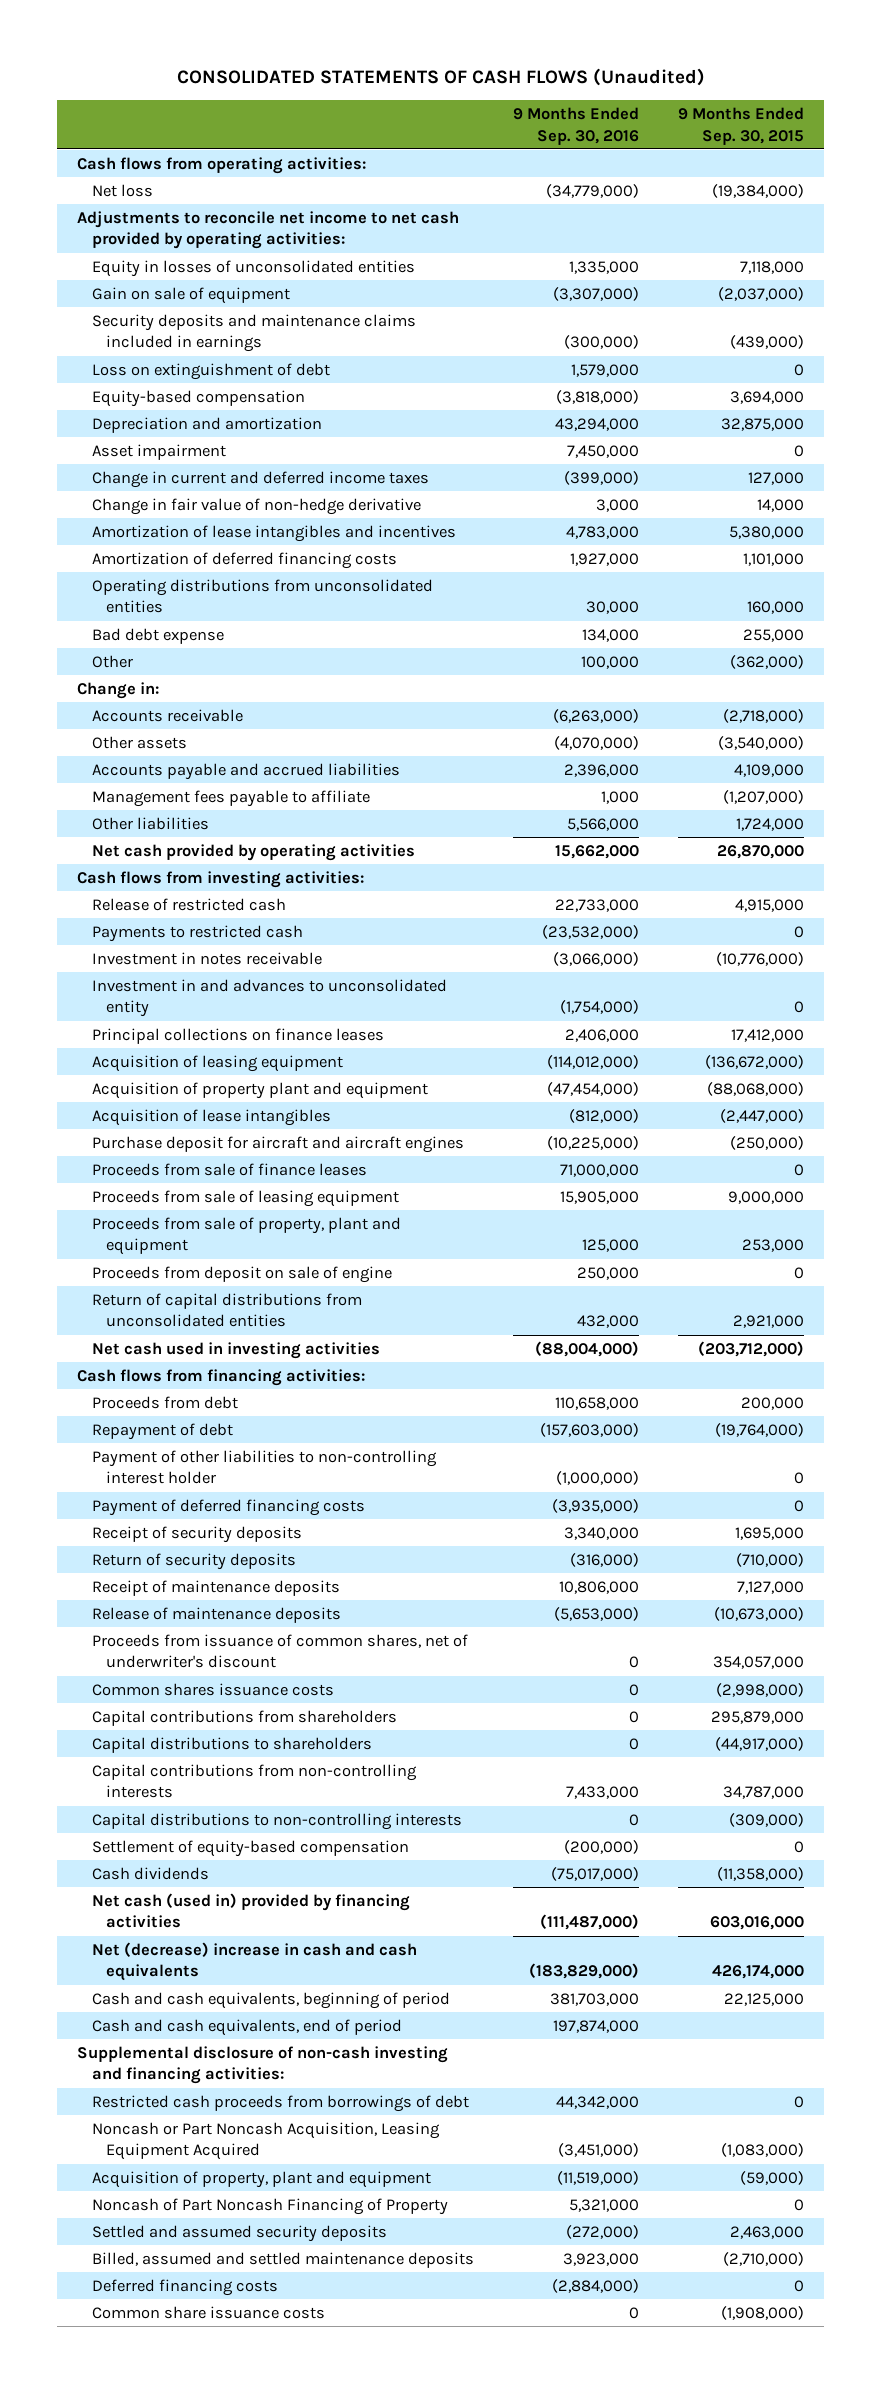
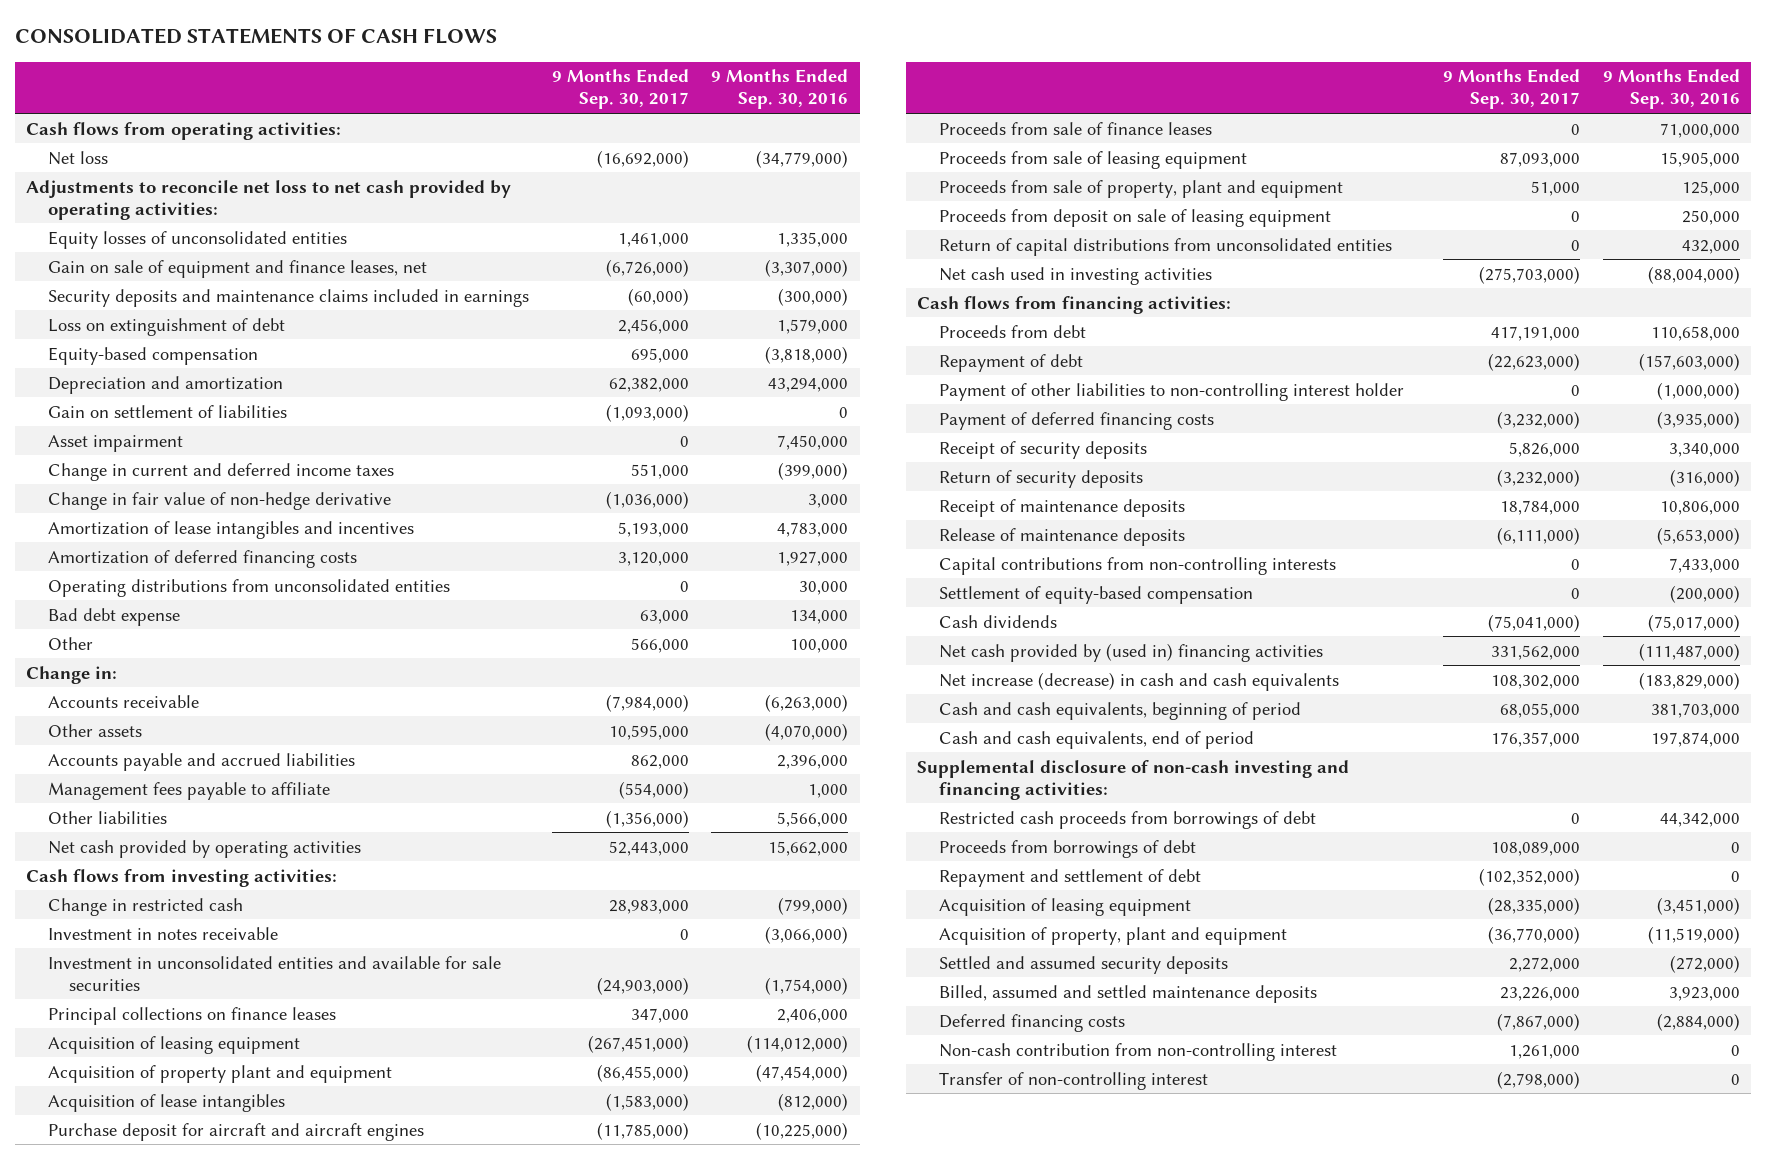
[176,68,705,87] CONSOLIDATED STATEMENTS OF CASH FLOWS (Unaudited) -> [14,28,497,45] CONSOLIDATED STATEMENTS OF CASH FLOWS
[678,106,805,145] 9 Months Ended Sep. 30, 2015 -> none
none -> [551,69,689,110] 9 Months Ended Sep. 30, 2017
[77,210,460,250] Adjustments to reconcile net income to net cash provided by operating activities: -> [26,179,512,220] Adjustments to reconcile net loss to net cash provided by operating activities:
[91,259,415,277] Equity in losses of unconsolidated entities -> [47,230,347,249] Equity losses of unconsolidated entities
[91,286,290,304] Gain on sale of equipment -> [47,259,427,278] Gain on sale of equipment and finance leases, net
none -> [47,404,287,418] Gain on settlement of liabilities
[91,924,303,942] Payments to restricted cash -> none
[91,897,286,911] Release of restricted cash -> [47,897,243,916] Change in restricted cash
[554,898,639,912] 22,733,000 -> [778,896,849,915] (799,000)
[91,978,447,1018] Investment in and advances to unconsolidated entity -> [47,955,501,991] Investment in unconsolidated entities and available for sale securities
[91,1265,392,1283] Proceeds from deposit on sale of engine -> [938,208,1331,227] Proceeds from deposit on sale of leasing equipment
[91,1633,468,1669] Proceeds from issuance of common shares, net of underwriter's discount -> none
[91,1682,334,1696] Common shares issuance costs -> none
[91,1709,397,1726] Capital contributions from shareholders -> none
[91,1736,372,1753] Capital distributions to shareholders -> none
[91,1812,462,1830] Capital distributions to non-controlling interests -> none
[91,1892,410,1929] Net cash (used in) provided by financing activities -> [938,642,1323,662] Net cash provided by (used in) financing activities
[91,1941,417,1982] Net (decrease) increase in cash and cash equivalents -> [938,671,1339,691] Net increase (decrease) in cash and cash equivalents
none -> [938,839,1196,858] Proceeds from borrowings of debt
none -> [938,868,1201,887] Repayment and settlement of debt
[91,2121,440,2161] Noncash or Part Noncash Acquisition, Leasing Equipment Acquired -> [938,897,1191,916] Acquisition of leasing equipment
[91,2197,448,2215] Noncash of Part Noncash Financing of Property -> none
[91,2305,325,2319] Common share issuance costs -> none
none -> [938,1042,1337,1061] Non-cash contribution from non-controlling interest
none -> [938,1071,1208,1090] Transfer of non-controlling interest

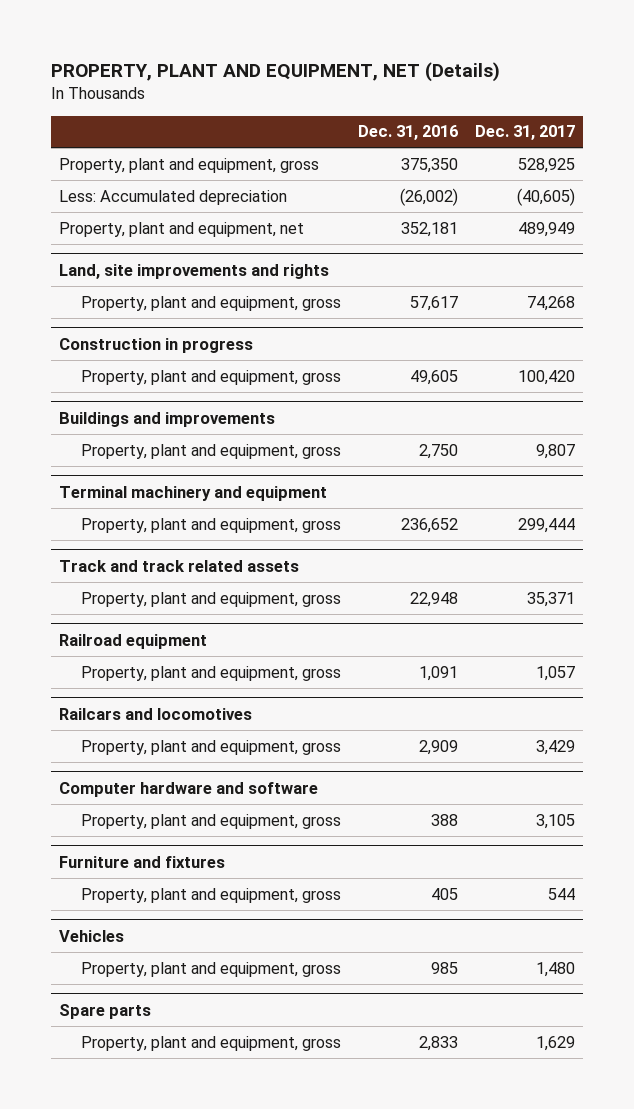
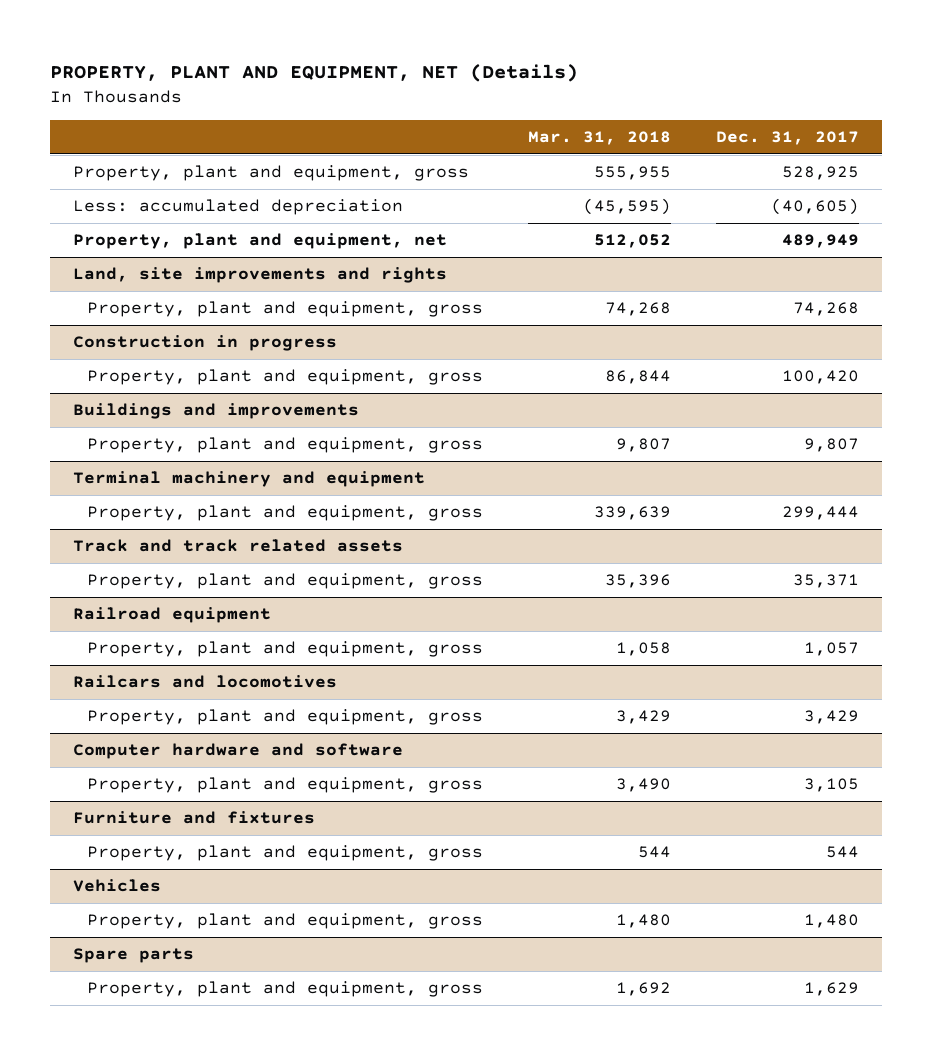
[357,125,458,141] Dec. 31, 2016 -> none
none -> [528,131,672,146] Mar. 31, 2018
[59,189,288,205] Less: Accumulated depreciation -> [73,199,404,216] Less: accumulated depreciation

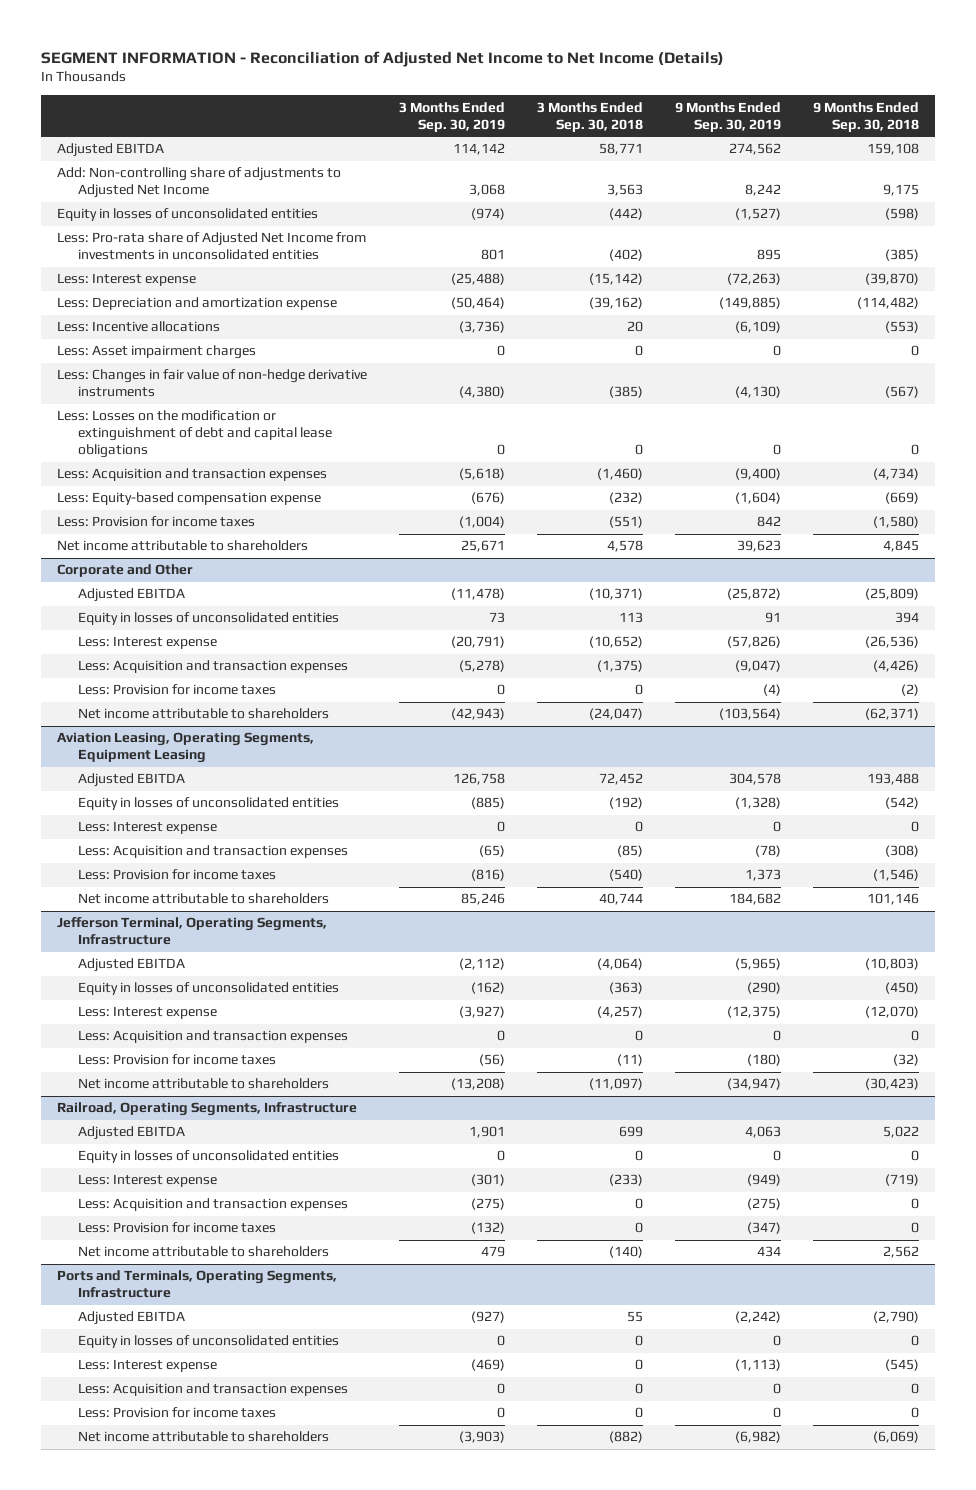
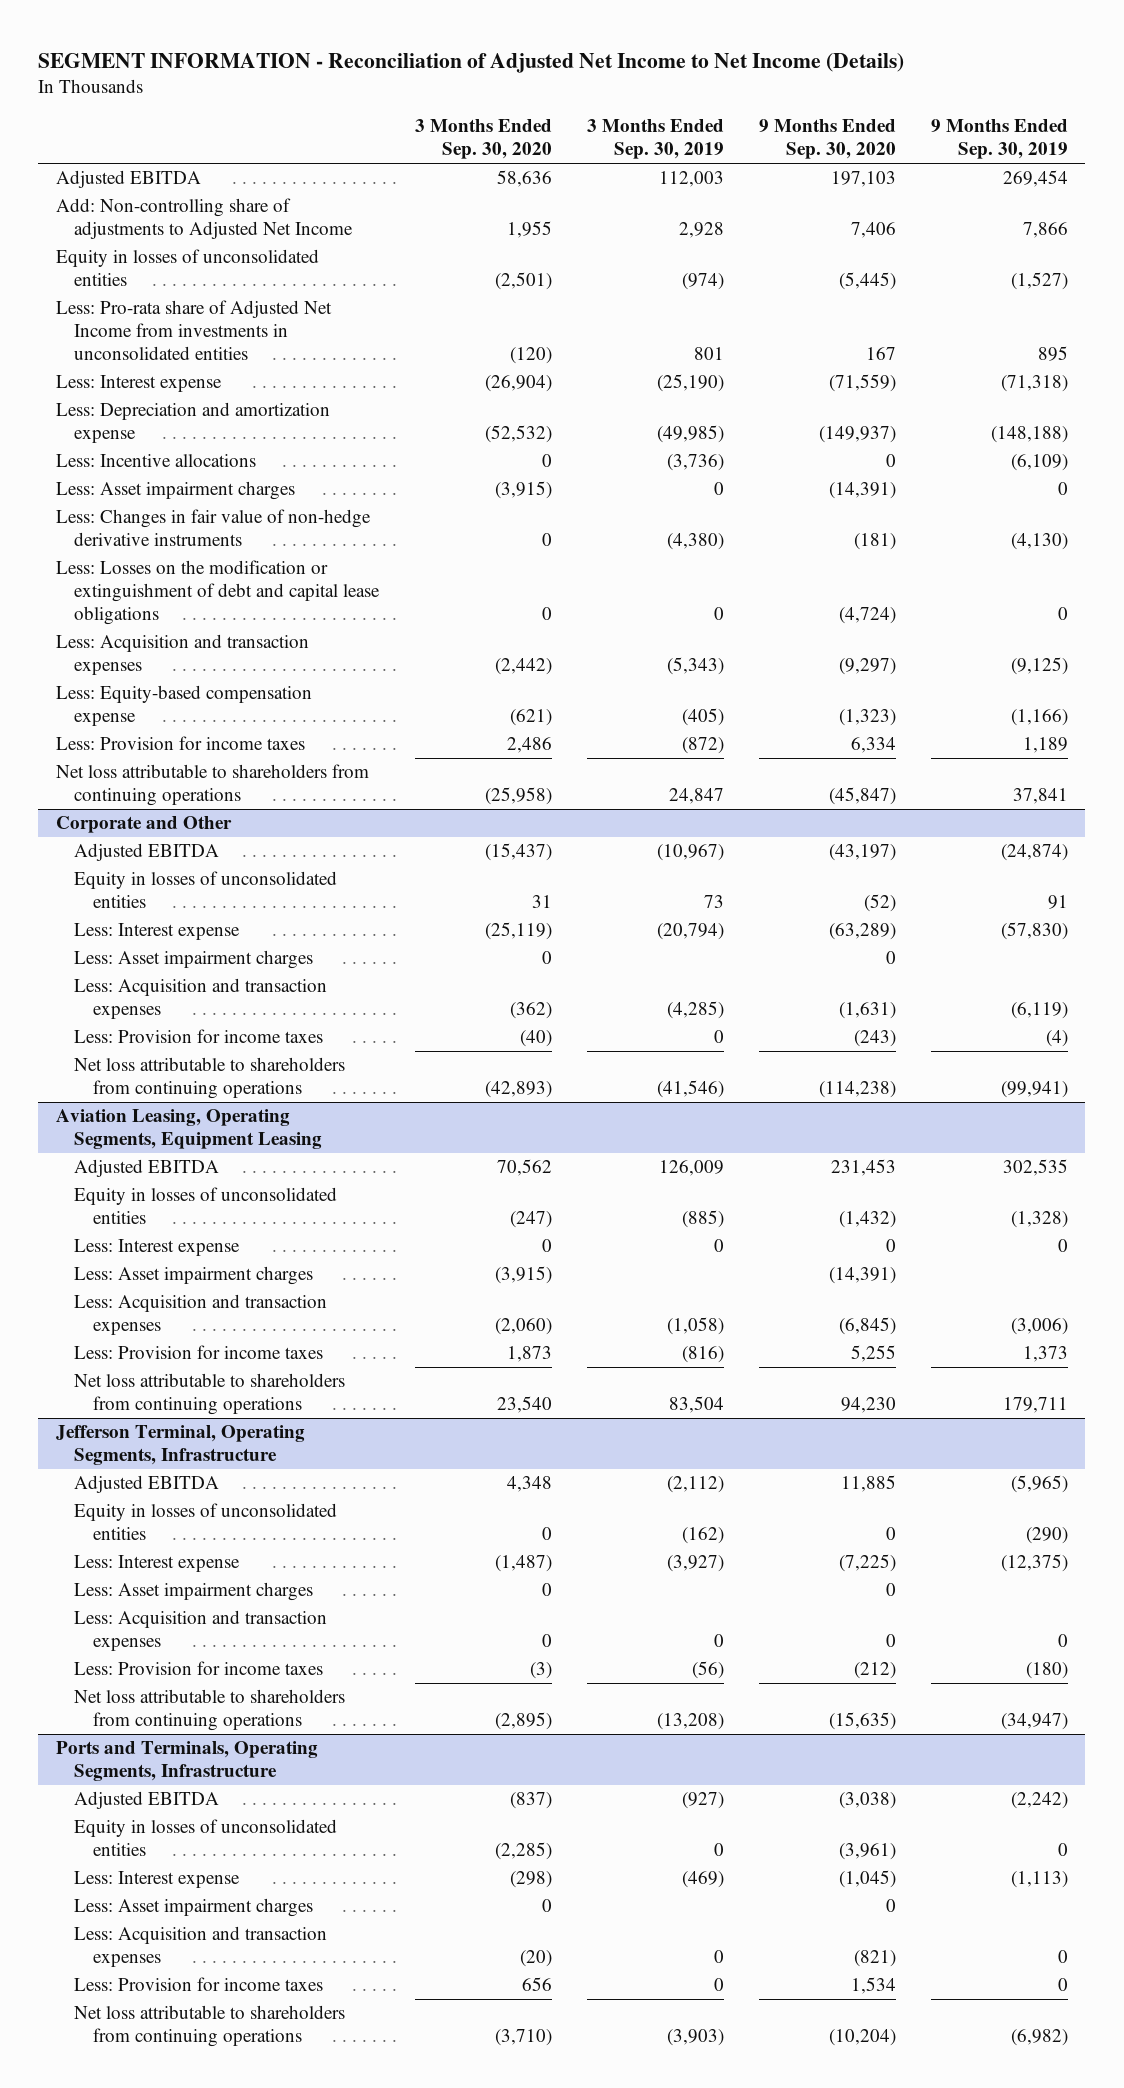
[537,101,644,132] 3 Months Ended Sep. 30, 2018 -> none
[813,101,920,132] 9 Months Ended Sep. 30, 2018 -> none
none -> [414,119,552,160] 3 Months Ended Sep. 30, 2020
none -> [758,119,896,160] 9 Months Ended Sep. 30, 2020
[453,143,506,156] 114,142 -> [658,171,724,188] 112,003
[729,143,782,156] 274,562 -> [1002,170,1068,188] 269,454
[469,184,506,197] 3,068 -> [678,222,724,239] 2,928
[745,184,782,197] 8,242 -> [1022,222,1068,239] 7,866
[451,273,506,286] (25,488) -> [656,374,724,393] (25,190)
[727,273,782,286] (72,263) -> [1000,375,1068,393] (71,318)
[451,297,506,310] (50,464) -> [656,425,724,444] (49,985)
[719,297,782,310] (149,885) -> [990,426,1068,444] (148,188)
[57,540,309,552] Net income attributable to shareholders -> none
[459,468,506,481] (5,618) -> [666,657,724,676] (5,343)
[735,468,782,481] (9,400) -> [1010,657,1068,676] (9,125)
[471,492,506,505] (676) -> [681,708,724,727] (405)
[735,492,782,505] (1,604) -> [1010,709,1068,727] (1,166)
[459,516,506,529] (1,004) -> [681,737,724,755] (872)
[757,516,782,528] 842 -> [1022,737,1068,754] 1,189
none -> [55,764,369,807] Net loss attributable to shareholders from continuing operations
[451,588,506,601] (11,478) -> [656,844,724,862] (10,967)
[727,588,782,601] (25,872) -> [1000,844,1068,862] (24,874)
[451,636,506,649] (20,791) -> [656,923,724,941] (20,794)
[727,636,782,649] (57,826) -> [1000,922,1068,941] (57,830)
none -> [74,950,314,970] Less: Asset impairment charges
[459,660,506,673] (5,278) -> [666,1001,724,1020] (4,285)
[735,660,782,673] (9,047) -> [1010,1002,1068,1020] (6,119)
[77,708,329,720] Net income attributable to shareholders -> none
none -> [74,1057,346,1100] Net loss attributable to shareholders from continuing operations
[453,773,506,786] 126,758 -> [658,1160,724,1177] 126,009
[729,773,782,786] 304,578 -> [1002,1159,1068,1177] 302,535
none -> [74,1266,314,1286] Less: Asset impairment charges
[479,845,506,858] (65) -> [666,1317,724,1336] (1,058)
[755,845,782,858] (78) -> [1010,1318,1068,1336] (3,006)
[77,893,329,905] Net income attributable to shareholders -> none
none -> [74,1373,346,1416] Net loss attributable to shareholders from continuing operations
none -> [74,1582,314,1602] Less: Asset impairment charges
[57,1102,358,1117] Railroad, Operating Segments, Infrastructure -> none
[77,1126,185,1141] Adjusted EBITDA -> none
[77,1150,339,1164] Equity in losses of unconsolidated entities -> none
[77,1174,217,1188] Less: Interest expense -> none
[77,1198,348,1212] Less: Acquisition and transaction expenses -> none
[77,1222,276,1234] Less: Provision for income taxes -> none
[77,1246,329,1258] Net income attributable to shareholders -> none
[77,1078,329,1090] Net income attributable to shareholders -> [74,1689,346,1732] Net loss attributable to shareholders from continuing operations
none -> [74,1898,314,1918] Less: Asset impairment charges
[77,1431,329,1443] Net income attributable to shareholders -> [74,2005,346,2048] Net loss attributable to shareholders from continuing operations

